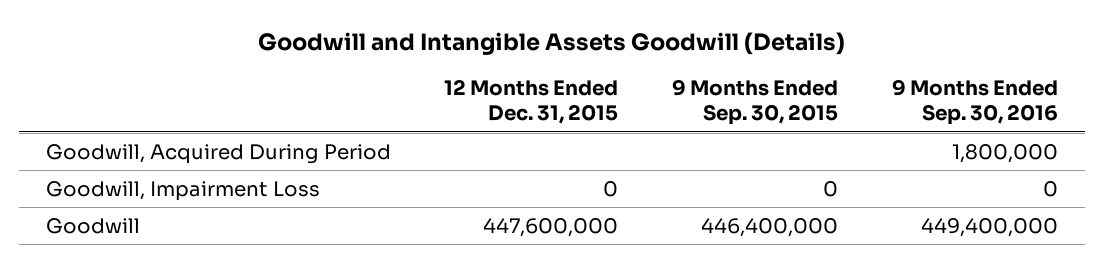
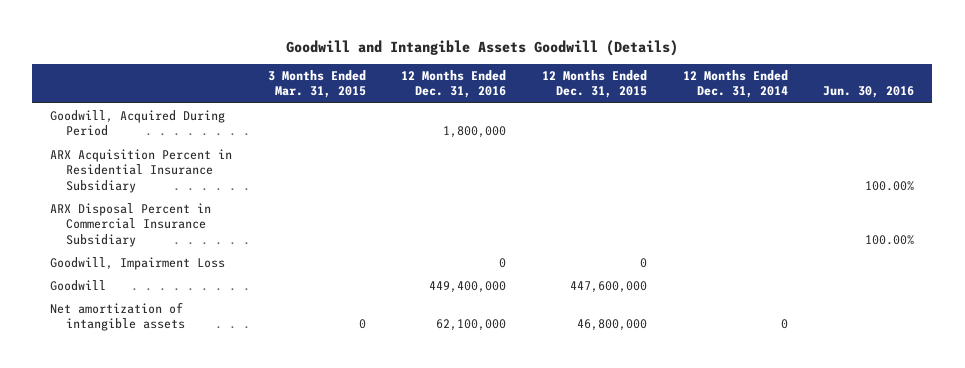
[672,79,839,126] 9 Months Ended Sep. 30, 2015 -> none
[891,79,1058,126] 9 Months Ended Sep. 30, 2016 -> none
none -> [267,69,366,99] 3 Months Ended Mar. 31, 2015
none -> [401,69,507,99] 12 Months Ended Dec. 31, 2016
none -> [682,69,788,99] 12 Months Ended Dec. 31, 2014
none -> [823,86,915,99] Jun. 30, 2016
none -> [50,148,233,194] ARX Acquisition Percent in Residential Insurance Subsidiary
none -> [50,202,212,248] ARX Disposal Percent in Commercial Insurance Subsidiary
none -> [50,301,186,332] Net amortization of intangible assets

